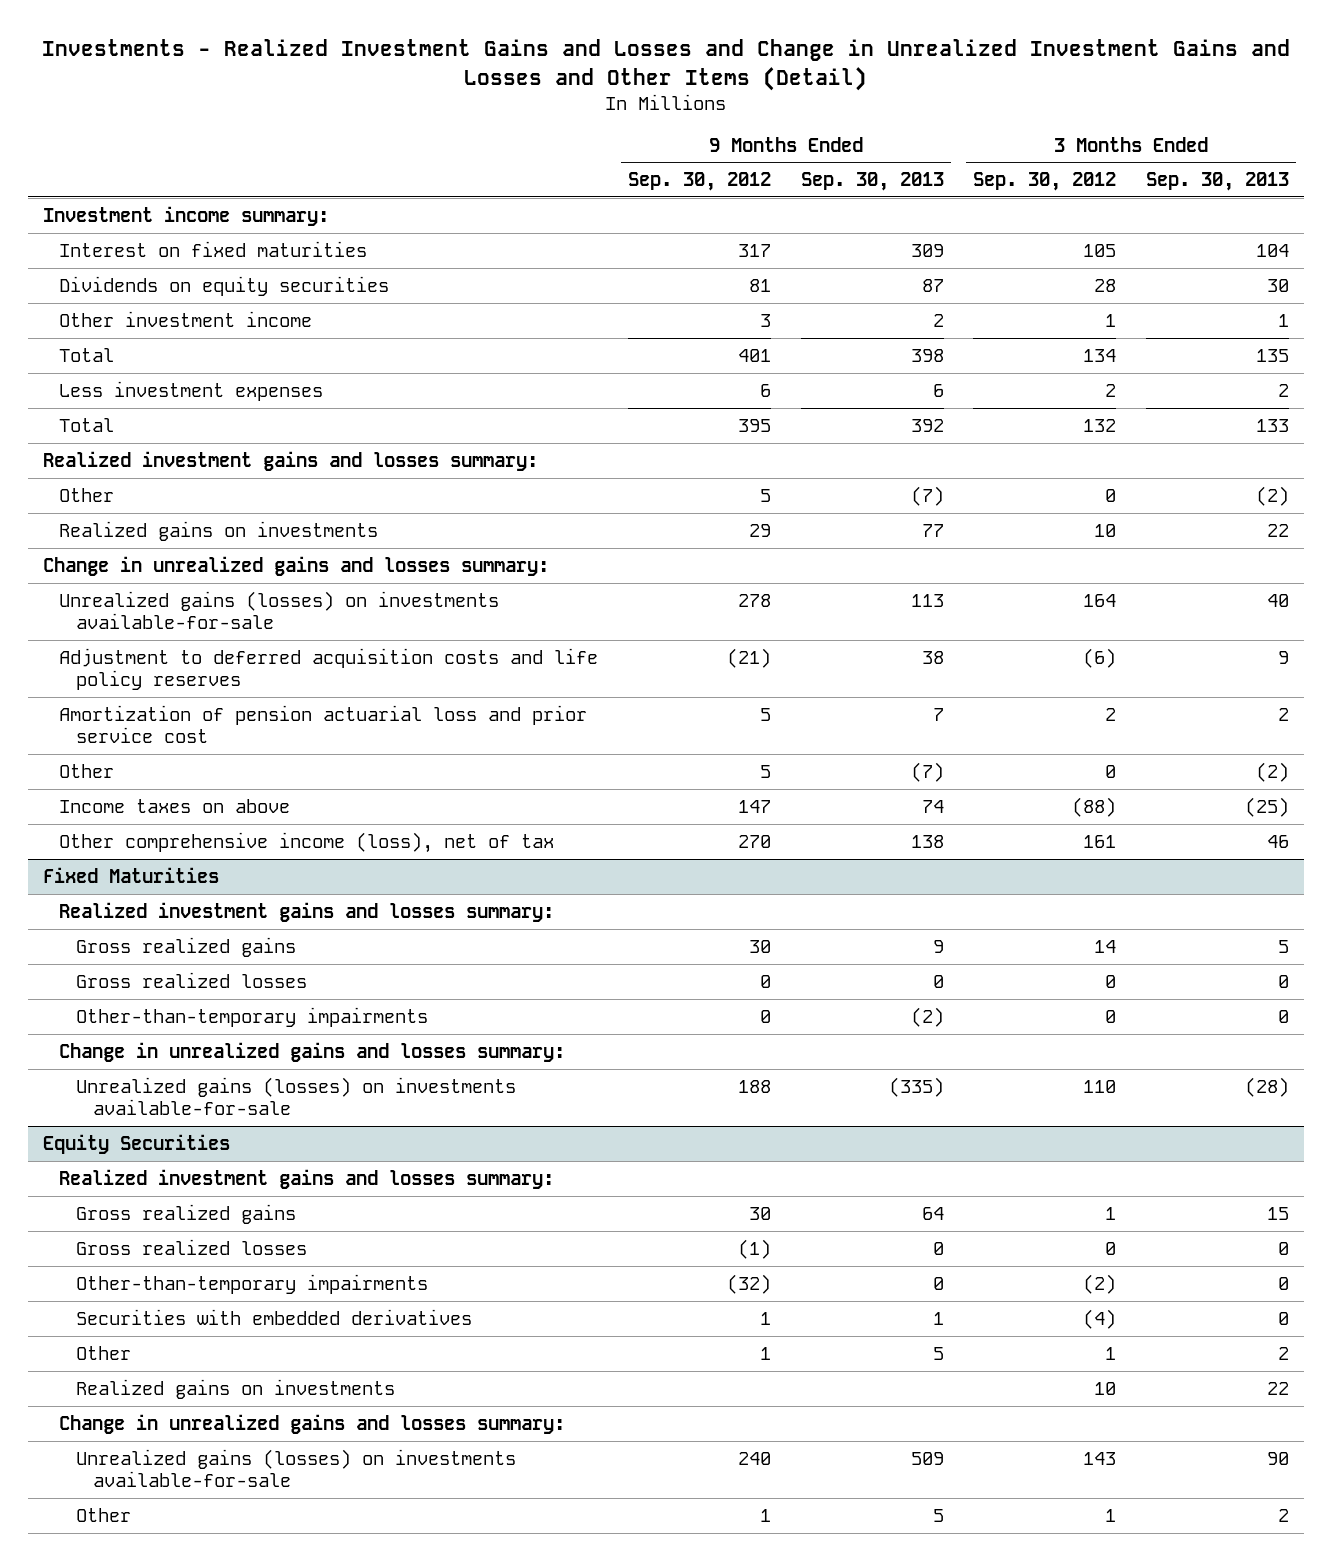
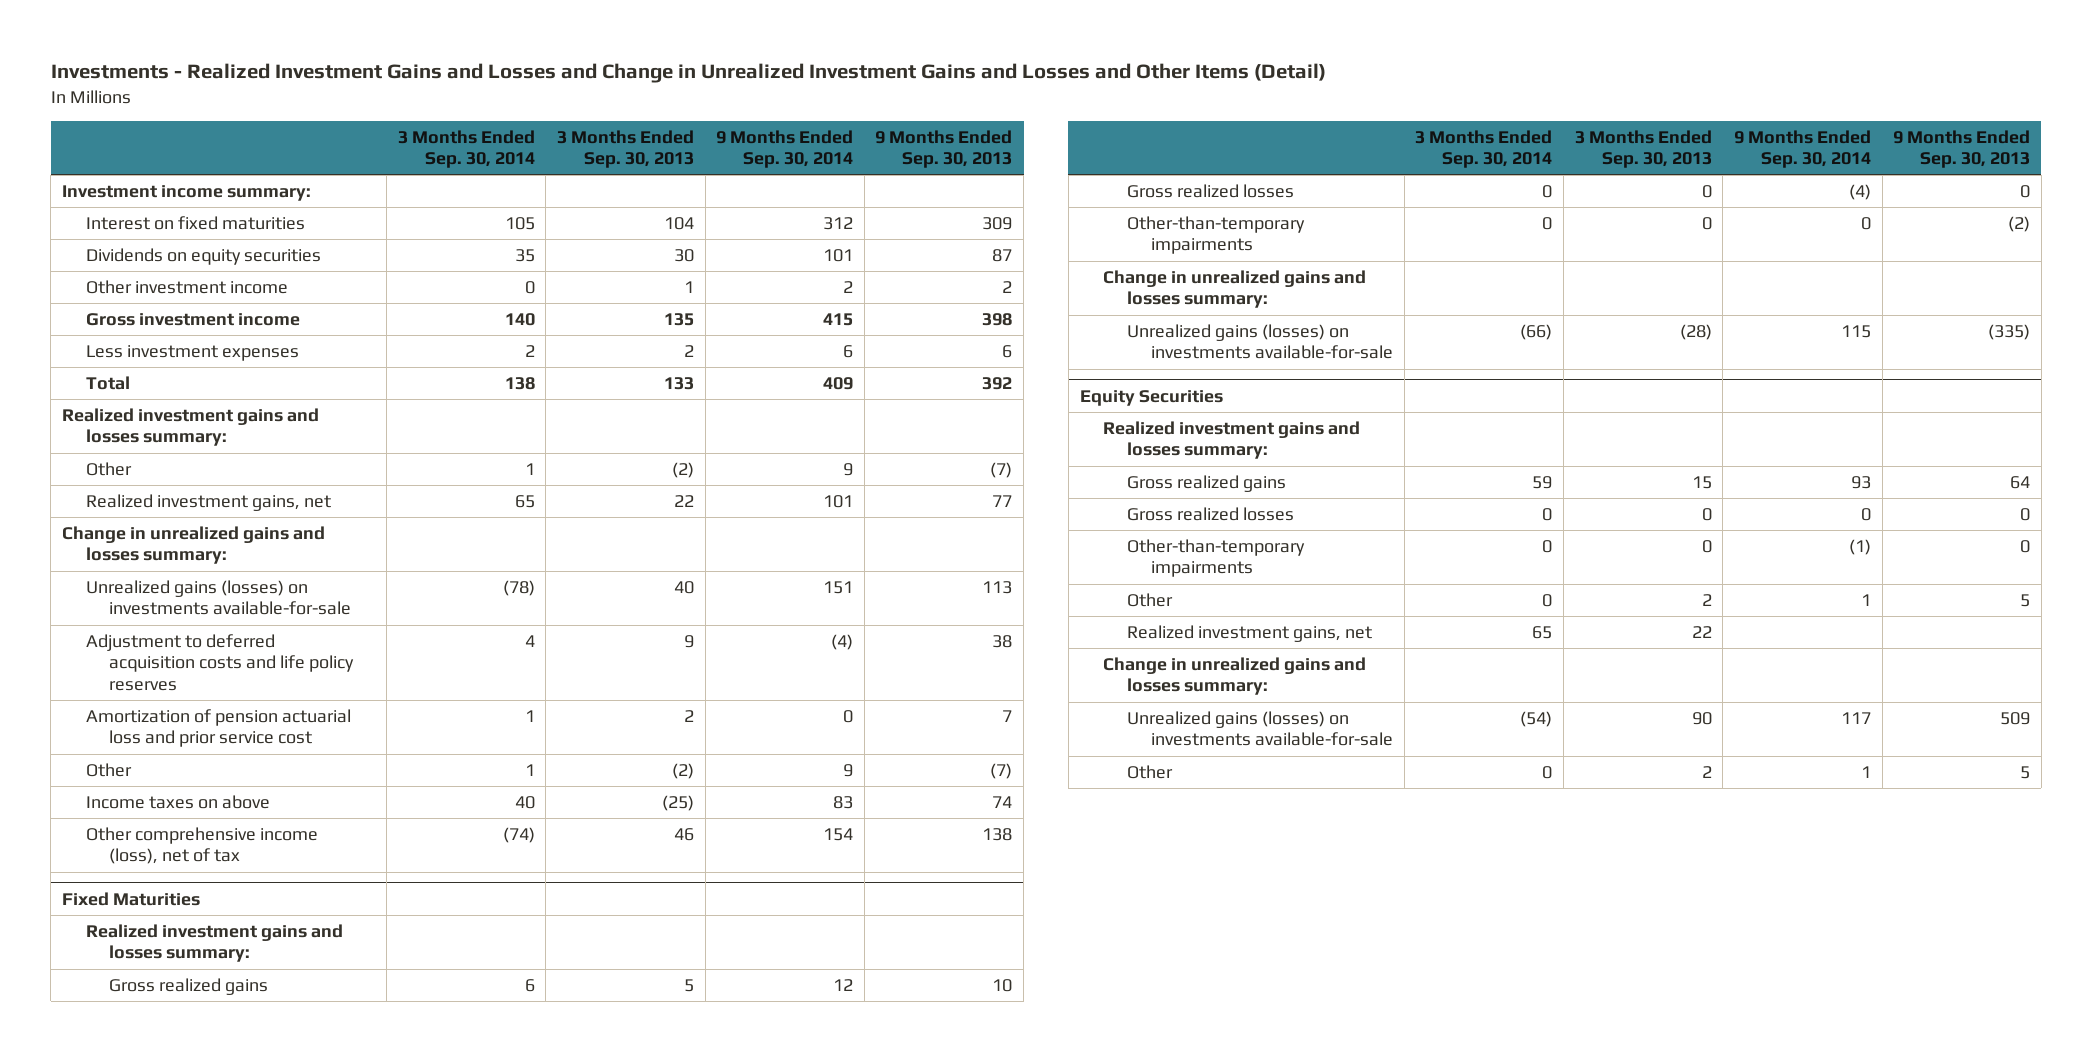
[627,172,771,192] Sep. 30, 2012 -> none
[973,172,1117,192] Sep. 30, 2012 -> none
none -> [397,129,535,168] 3 Months Ended Sep. 30, 2014
none -> [716,129,854,168] 9 Months Ended Sep. 30, 2014
[59,347,115,362] Total -> [85,313,300,327] Gross investment income
[59,520,379,541] Realized gains on investments -> [85,494,331,512] Realized investment gains, net
[932,939,944,953] 9 -> [992,979,1013,993] 10
[76,1308,473,1325] Securities with embedded derivatives -> none
[76,1378,396,1399] Realized gains on investments -> [1127,625,1373,643] Realized investment gains, net

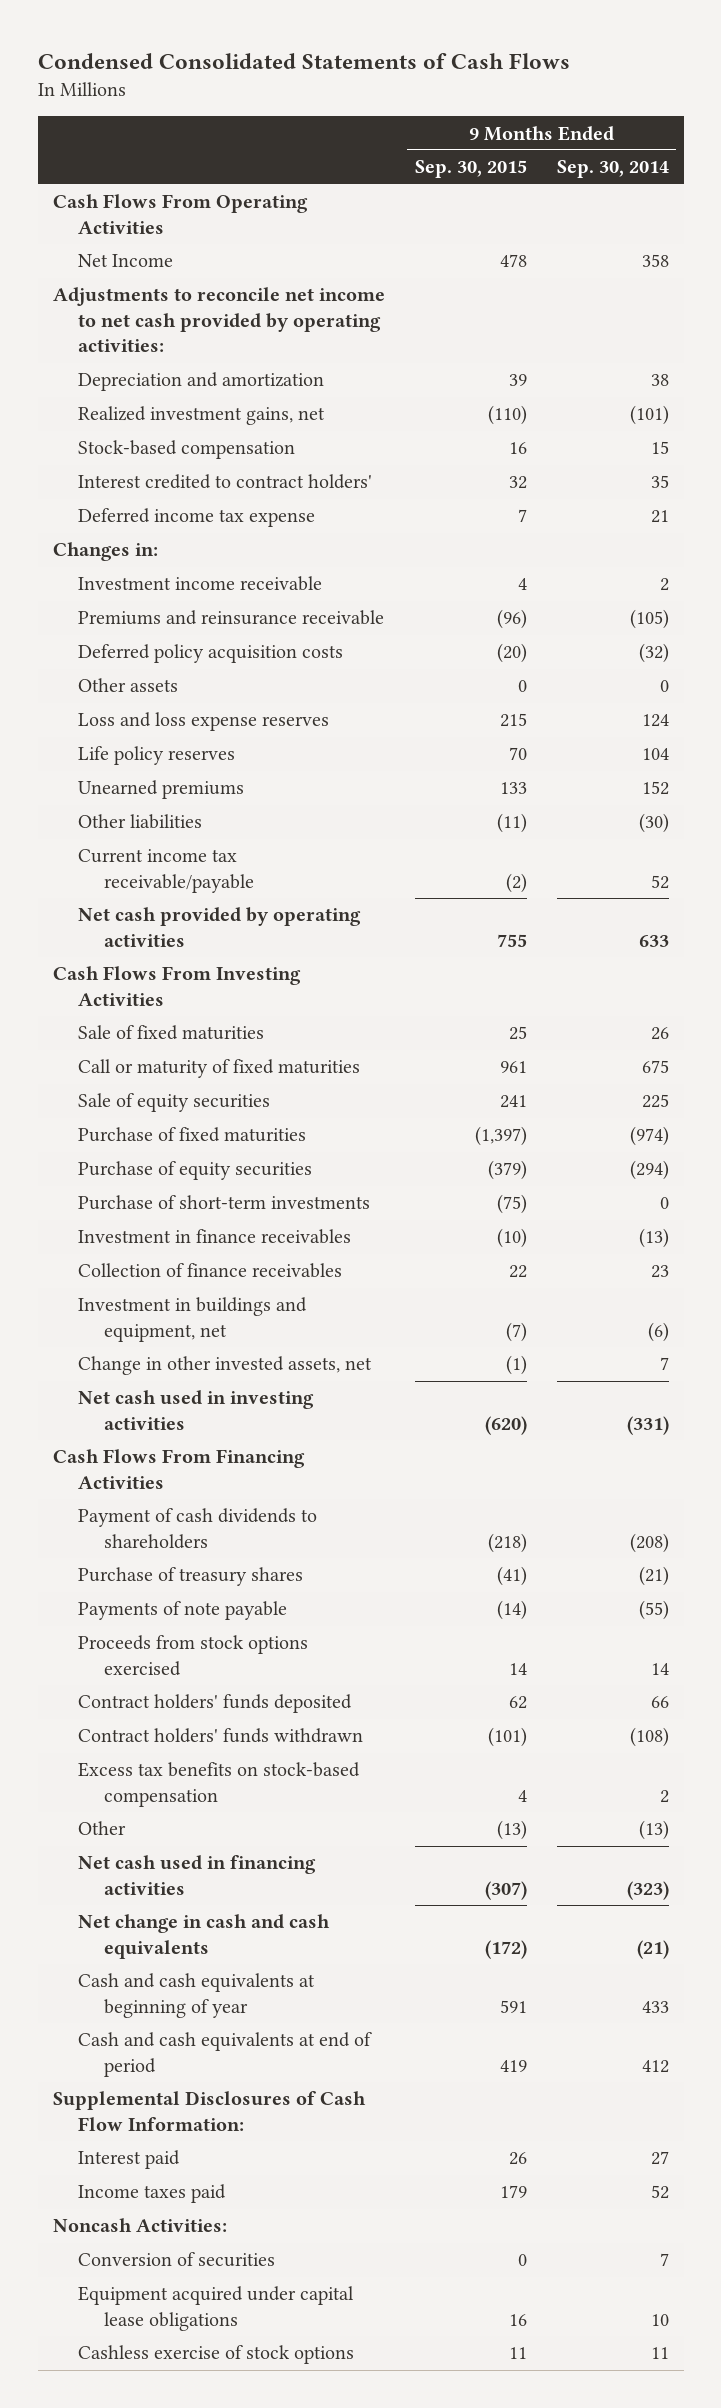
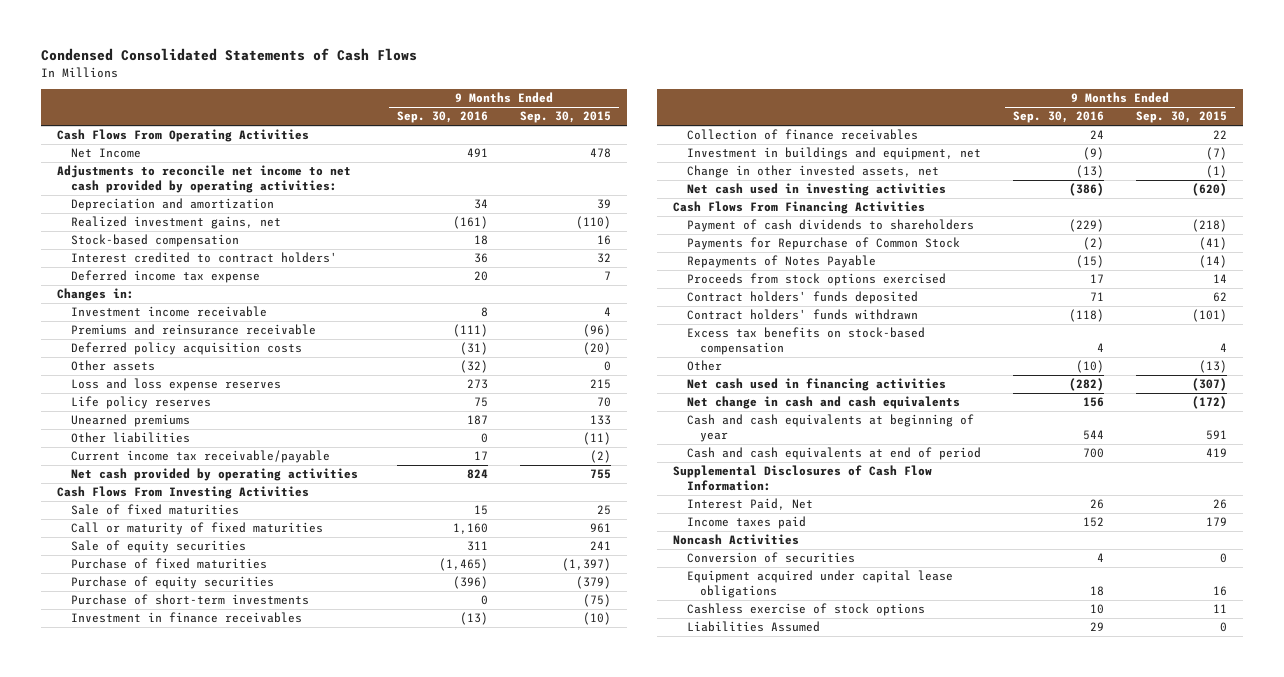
[556,160,669,179] Sep. 30, 2014 -> none
none -> [396,111,488,124] Sep. 30, 2016
[78,1567,304,1587] Purchase of treasury shares -> [686,237,960,251] Payments for Repurchase of Common Stock
[78,1601,288,1621] Payments of note payable -> [686,255,876,269] Repayments of Notes Payable
[78,2150,181,2170] Interest paid -> [686,498,813,511] Interest Paid, Net
[52,2218,227,2233] Noncash Activities: -> [673,534,800,546] Noncash Activities
none -> [686,621,820,633] Liabilities Assumed

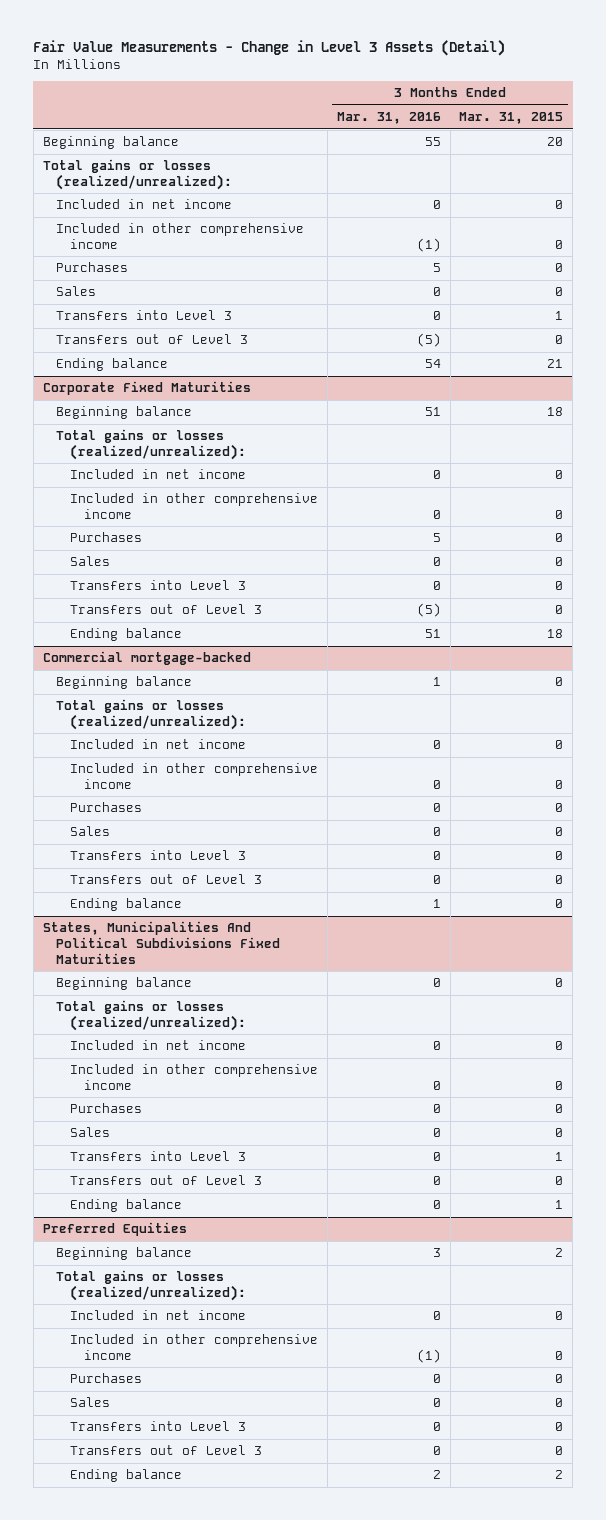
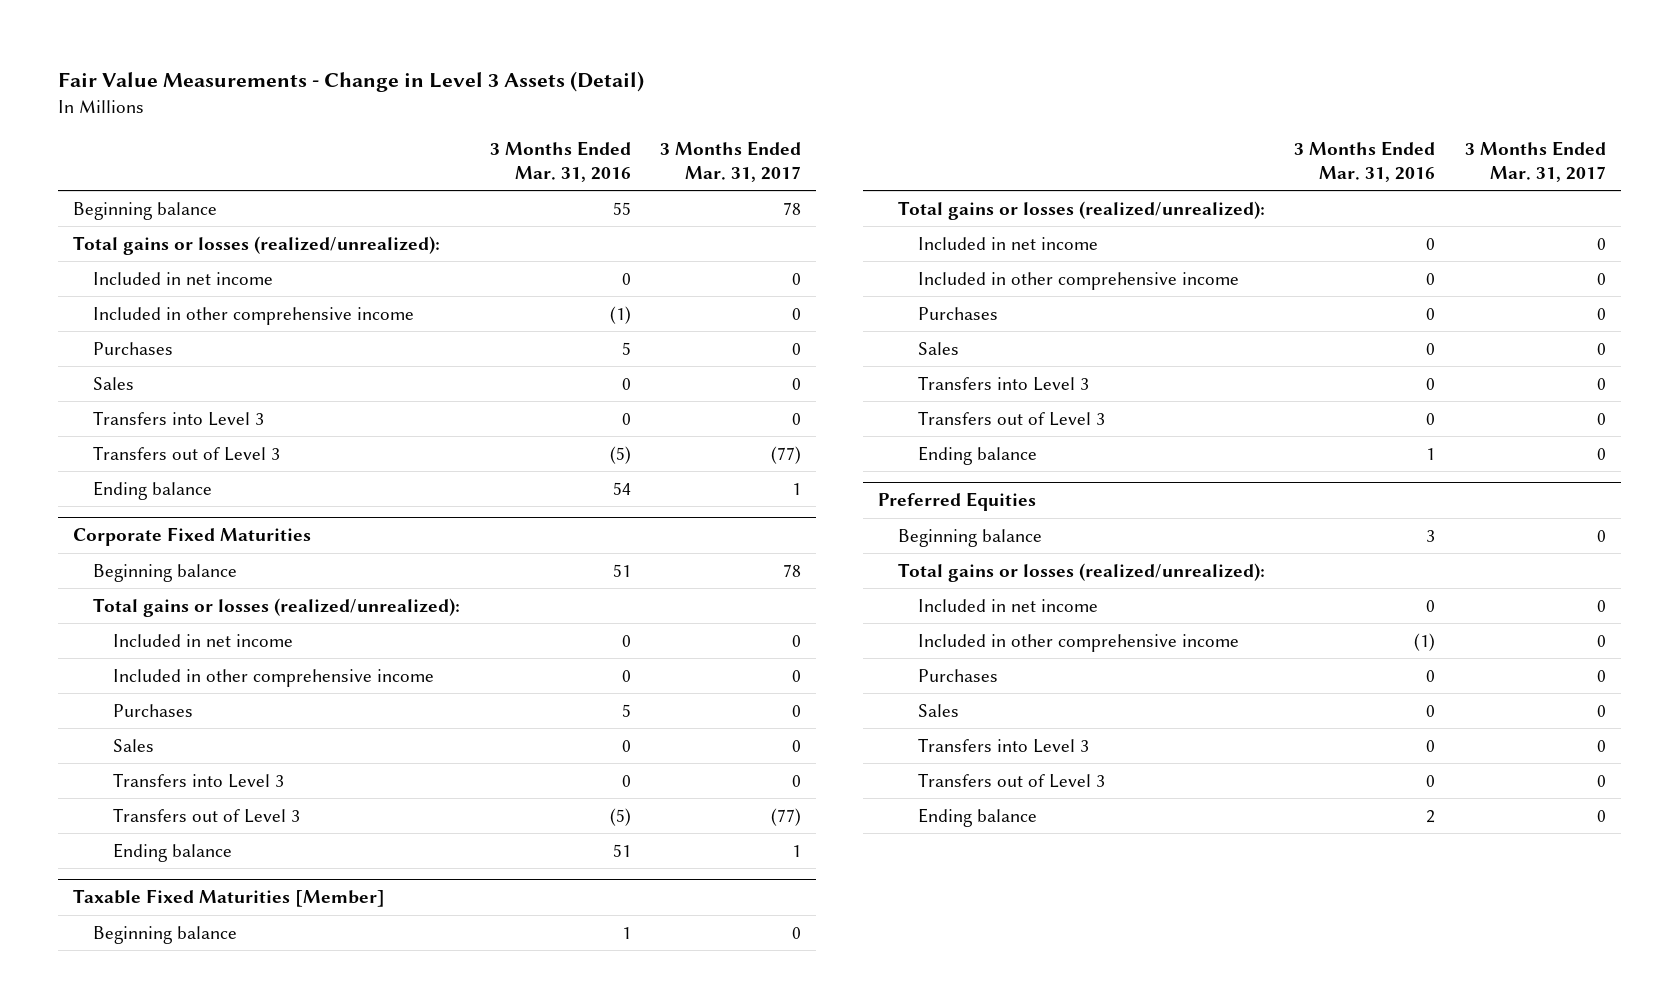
[459,112,564,125] Mar. 31, 2015 -> none
none -> [660,141,802,182] 3 Months Ended Mar. 31, 2017
[42,651,251,666] Commercial mortgage-backed -> none
none -> [72,889,385,908] Taxable Fixed Maturities [Member]
[42,921,281,964] States, Municipalities And Political Subdivisions Fixed Maturities -> none
[56,977,193,991] Beginning balance -> none
[56,1000,247,1031] Total gains or losses (realized/unrealized): -> none
[70,1040,247,1051] Included in net income -> none
[70,1064,319,1090] Included in other comprehensive income -> none
[70,1103,143,1114] Purchases -> none
[70,1127,111,1138] Sales -> none
[70,1151,247,1162] Transfers into Level 3 -> none
[70,1175,263,1186] Transfers out of Level 3 -> none
[70,1199,183,1213] Ending balance -> none

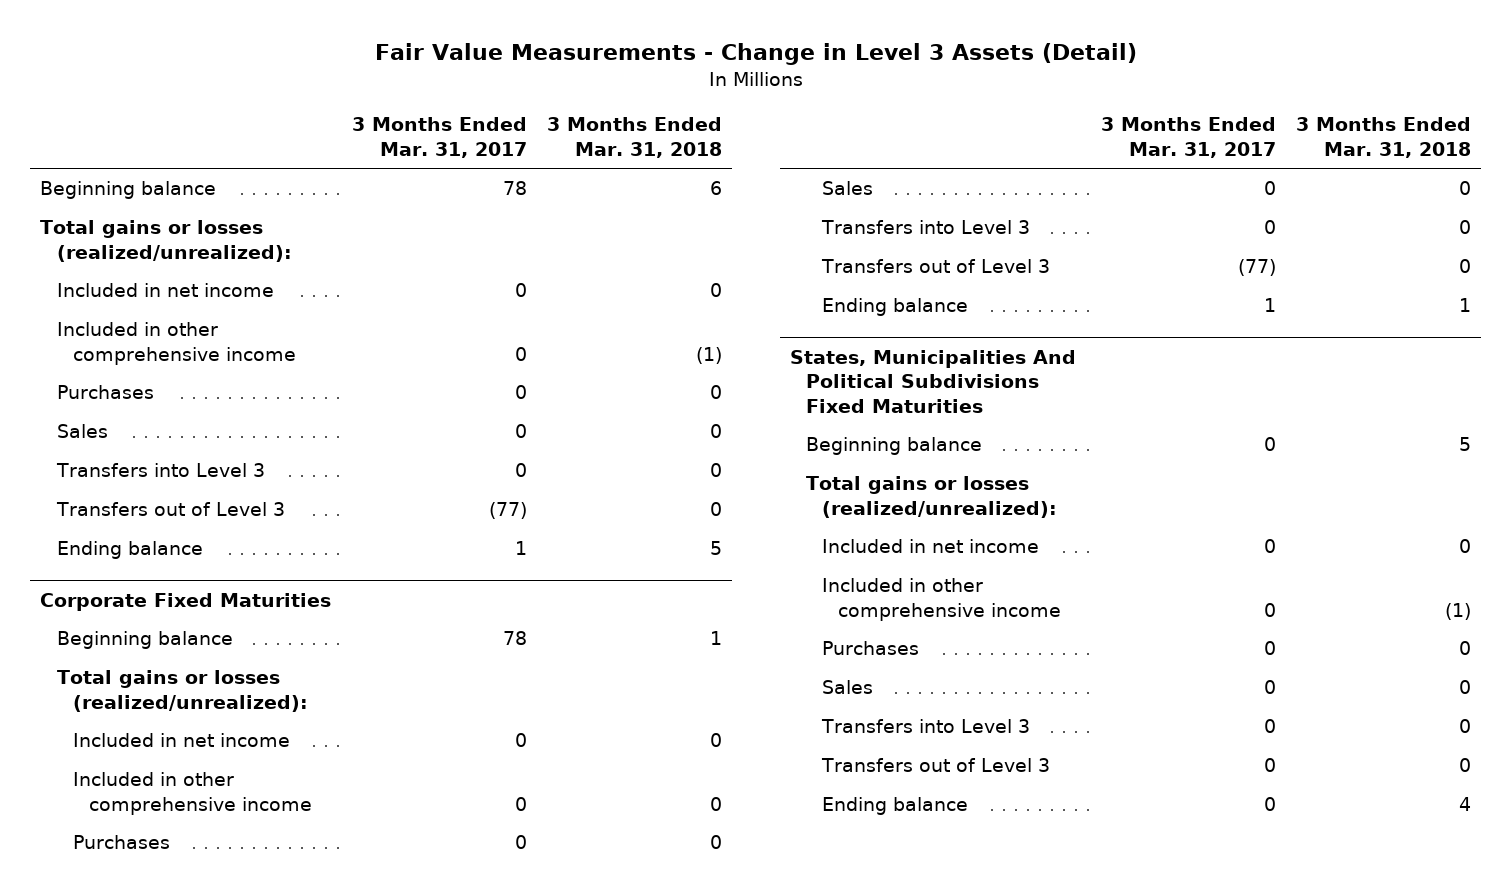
[489,141,631,182] 3 Months Ended Mar. 31, 2016 -> none
none -> [546,116,722,158] 3 Months Ended Mar. 31, 2018
[72,889,385,908] Taxable Fixed Maturities [Member] -> none
[92,925,237,944] Beginning balance -> none
[897,200,1265,220] Total gains or losses (realized/unrealized): -> none
[917,236,1098,250] Included in net income -> none
[917,271,1239,290] Included in other comprehensive income -> none
[917,306,998,320] Purchases -> none
[917,341,959,355] Sales -> none
[917,375,1089,391] Transfers into Level 3 -> none
[917,410,1105,426] Transfers out of Level 3 -> none
[917,445,1037,465] Ending balance -> none
[877,492,1036,512] Preferred Equities -> none
none -> [789,349,1076,413] States, Municipalities And Political Subdivisions Fixed Maturities

